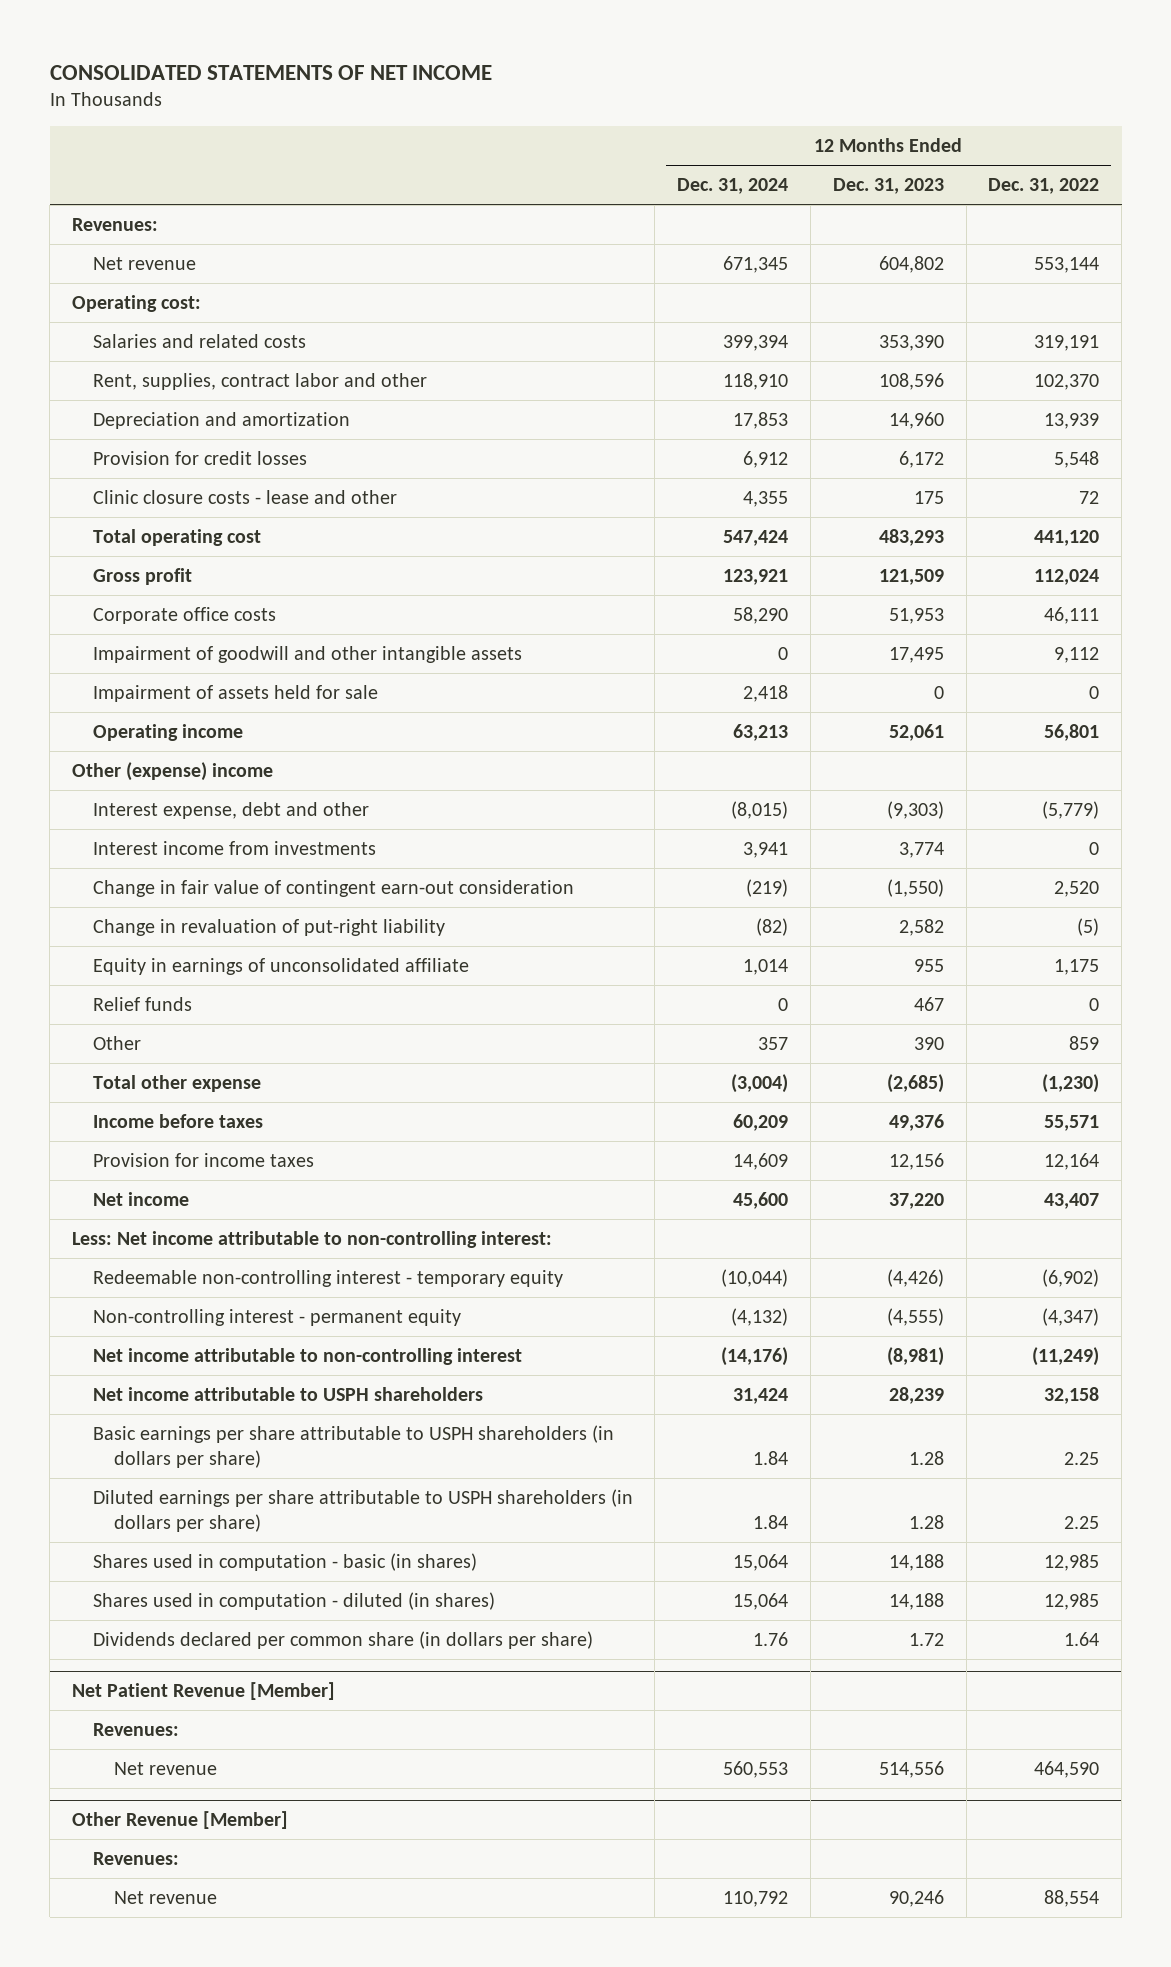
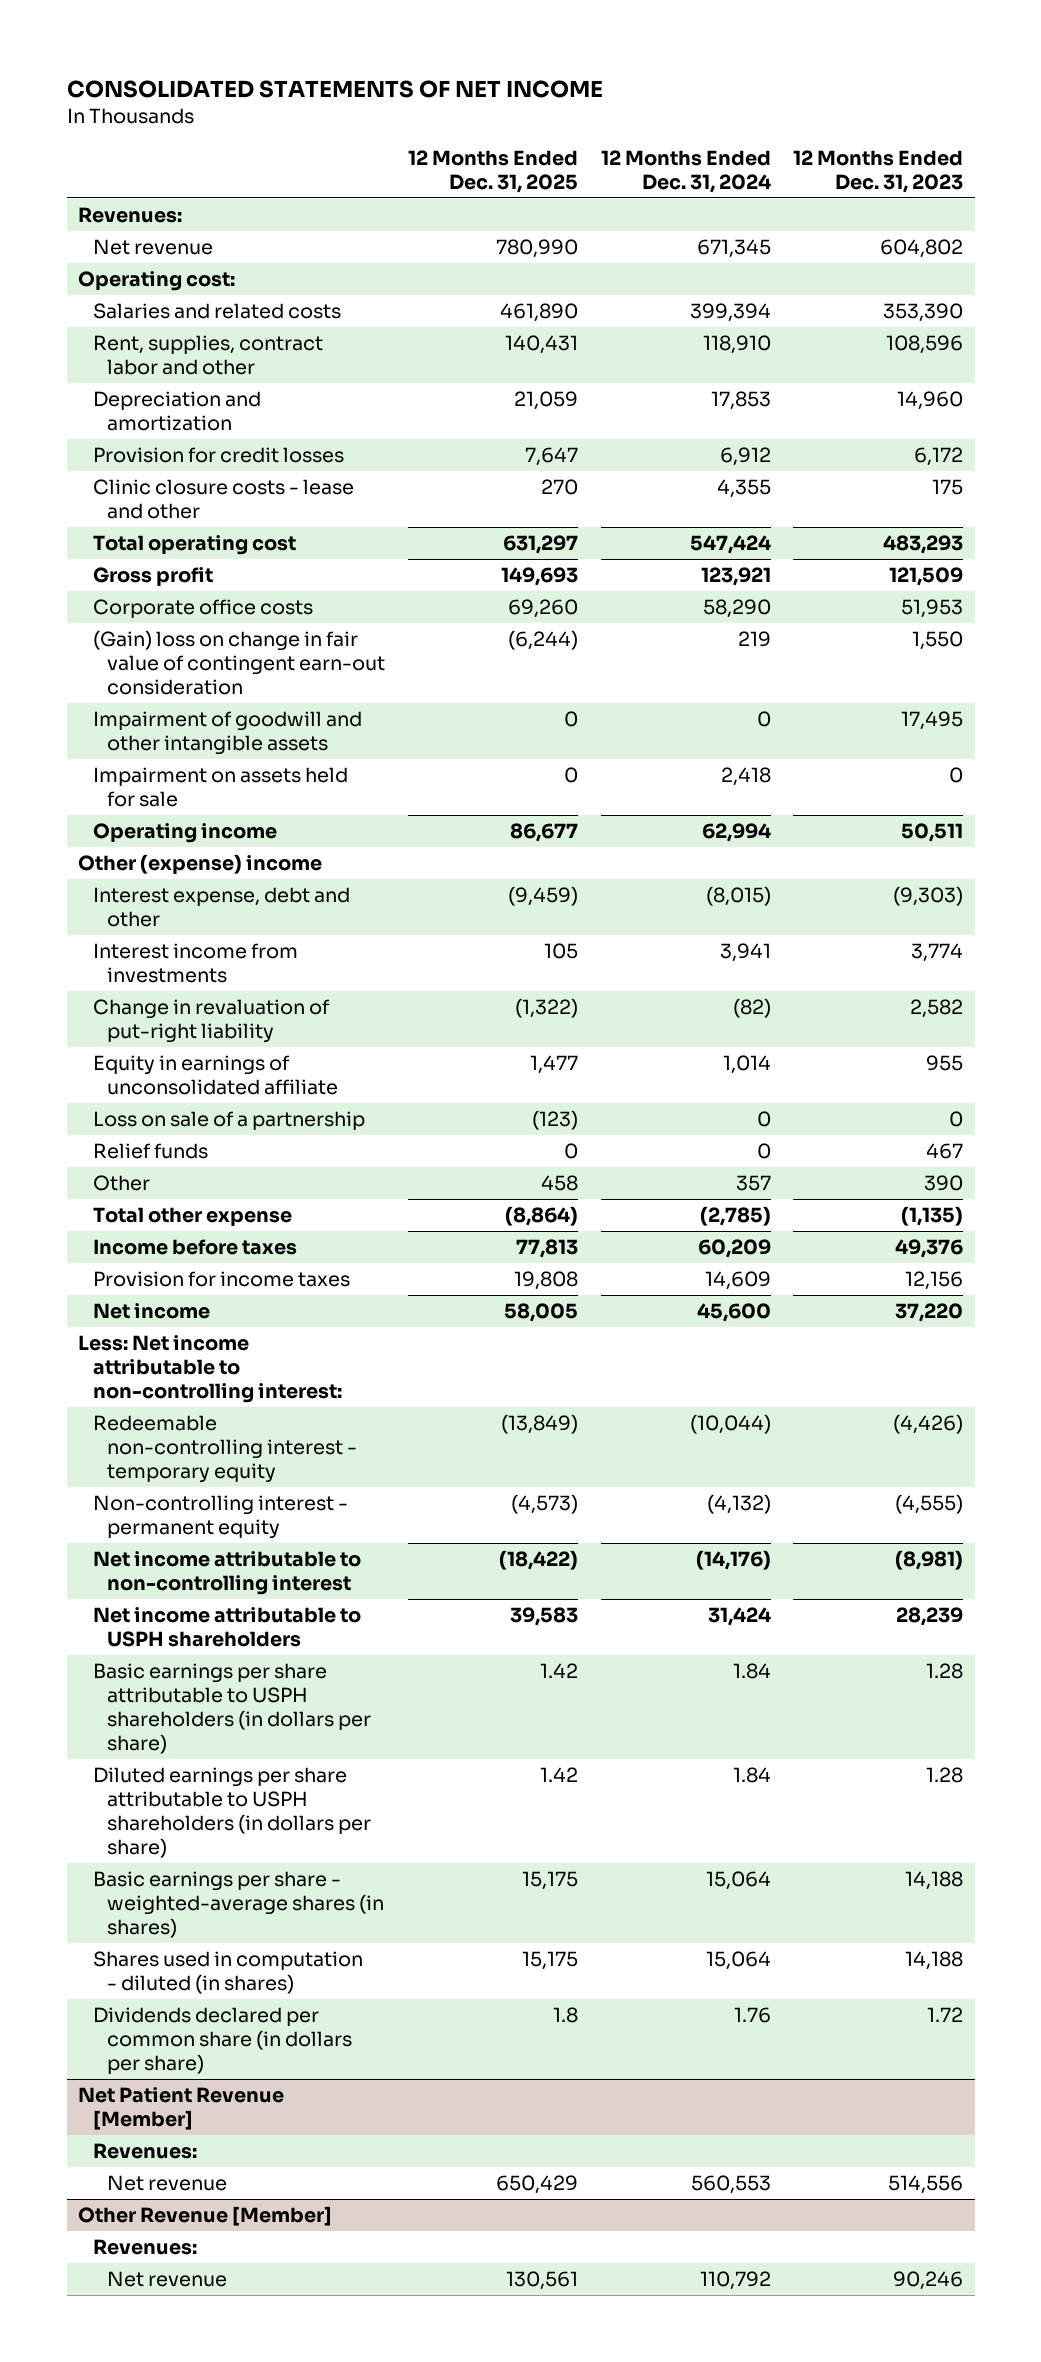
[988,178,1100,195] Dec. 31, 2022 -> none
none -> [408,149,579,193] 12 Months Ended Dec. 31, 2025
none -> [92,629,386,695] (Gain) loss on change in fair value of contingent earn-out consideration
[92,684,378,702] Impairment of assets held for sale -> [92,766,348,807] Impairment on assets held for sale
[733,723,789,741] 63,213 -> [701,822,771,842] 62,994
[888,723,944,741] 52,061 -> [901,822,964,842] 50,511
[92,879,574,897] Change in fair value of contingent earn-out consideration -> none
none -> [92,1110,365,1130] Loss on sale of a partnership
[731,1073,789,1093] (3,004) -> [699,1205,771,1226] (2,785)
[886,1073,944,1093] (2,685) -> [901,1205,964,1226] (1,135)
[92,1552,477,1571] Shares used in computation - basic (in shares) -> [92,1870,385,1938] Basic earnings per share - weighted-average shares (in shares)

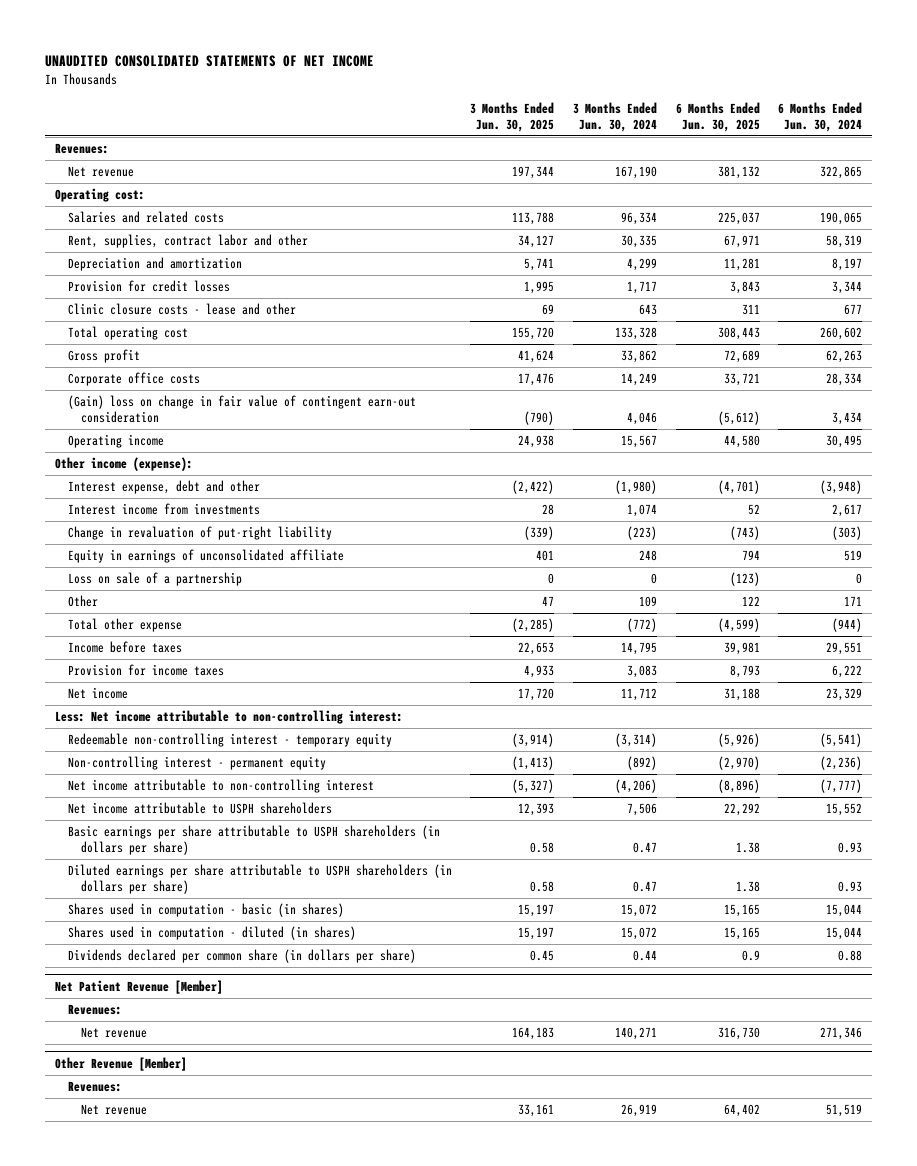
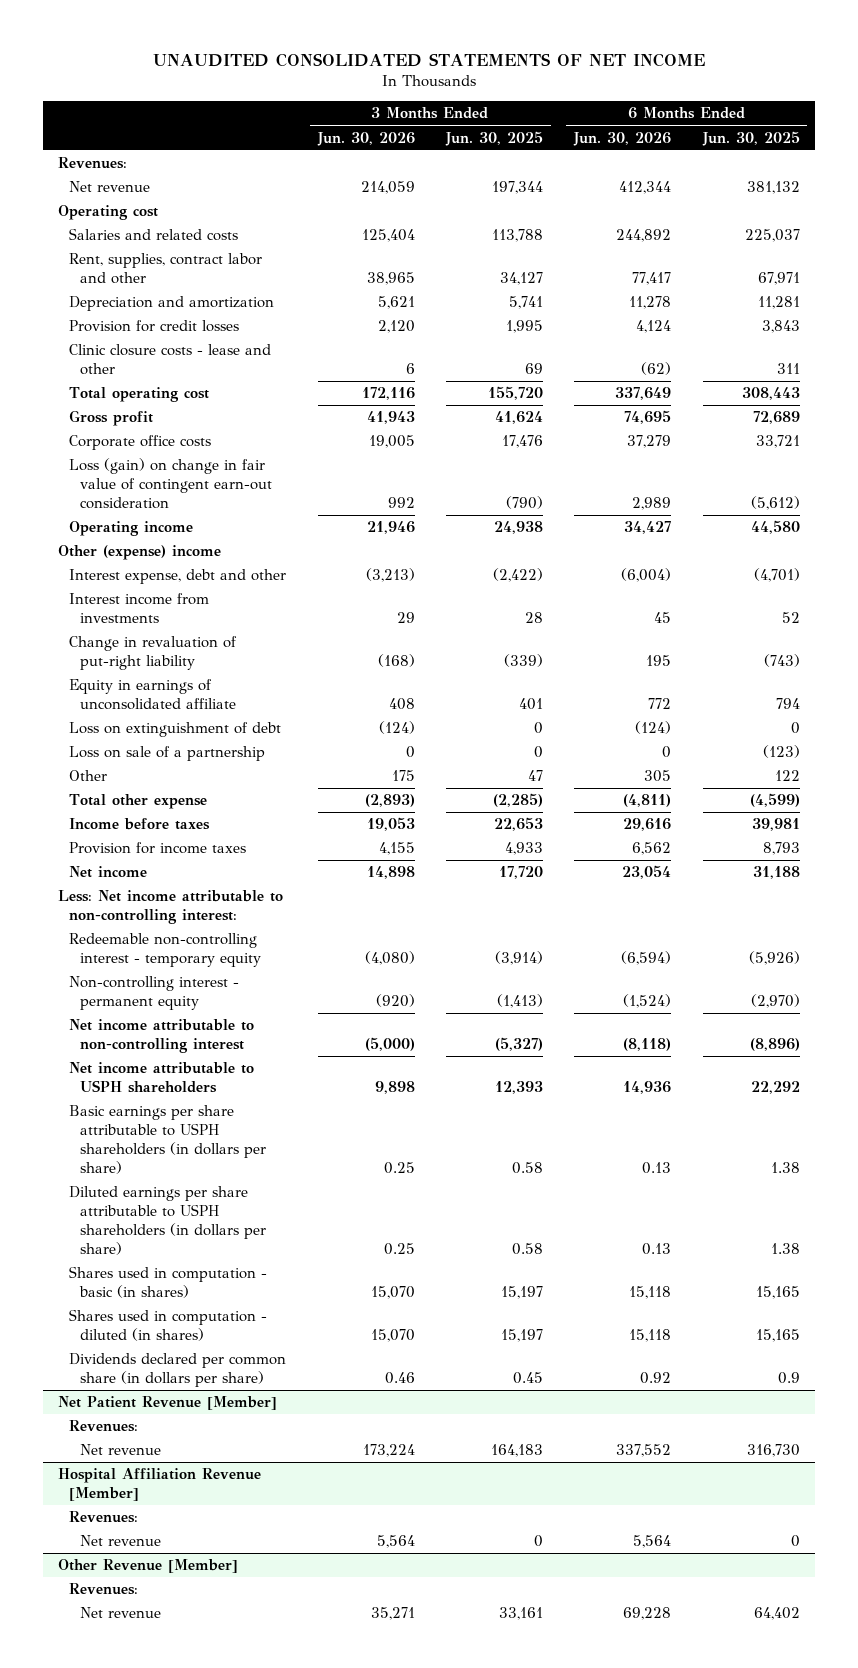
[573,102,658,132] 3 Months Ended Jun. 30, 2024 -> none
[778,102,863,132] 6 Months Ended Jun. 30, 2024 -> none
none -> [316,131,415,146] Jun. 30, 2026
none -> [573,131,672,146] Jun. 30, 2026
[54,188,145,203] Operating cost: -> [58,205,159,221] Operating cost
[67,395,416,423] (Gain) loss on change in fair value of contingent earn-out consideration -> [69,458,273,510] Loss (gain) on change in fair value of contingent earn-out consideration
[54,457,193,472] Other income (expense): -> [58,545,222,561] Other (expense) income
none -> [69,722,282,738] Loss on extinguishment of debt
none -> [58,1468,262,1502] Hospital Affiliation Revenue [Member]
none -> [69,1511,139,1524] Revenues:
none -> [80,1535,162,1547] Net revenue

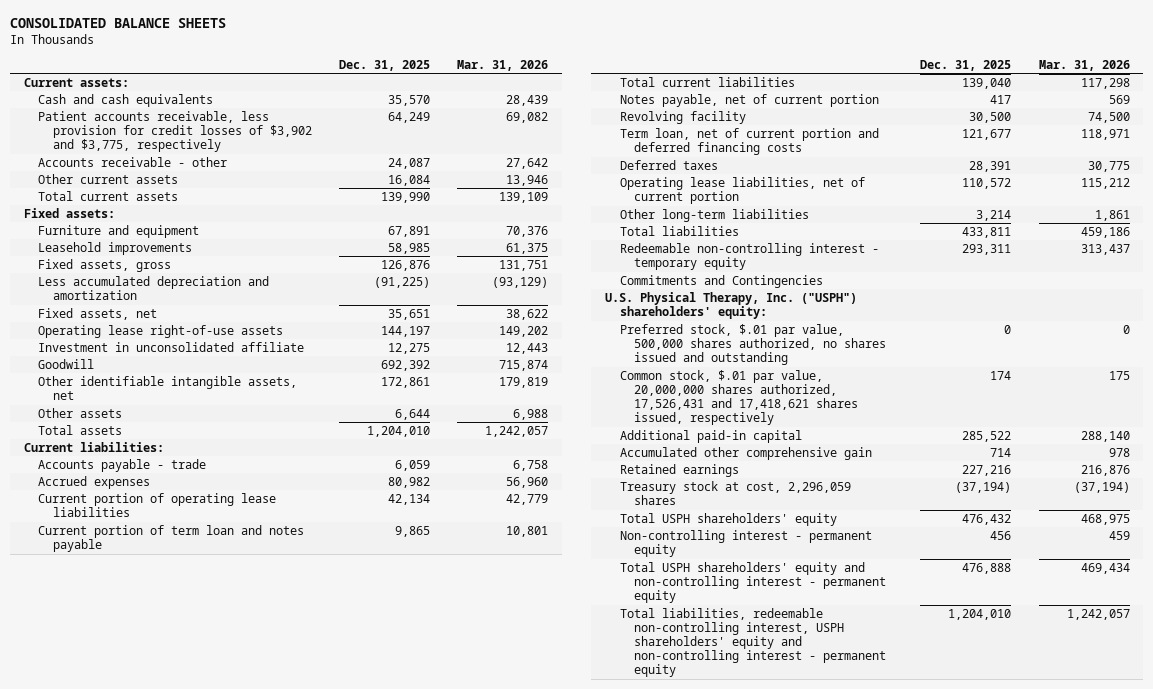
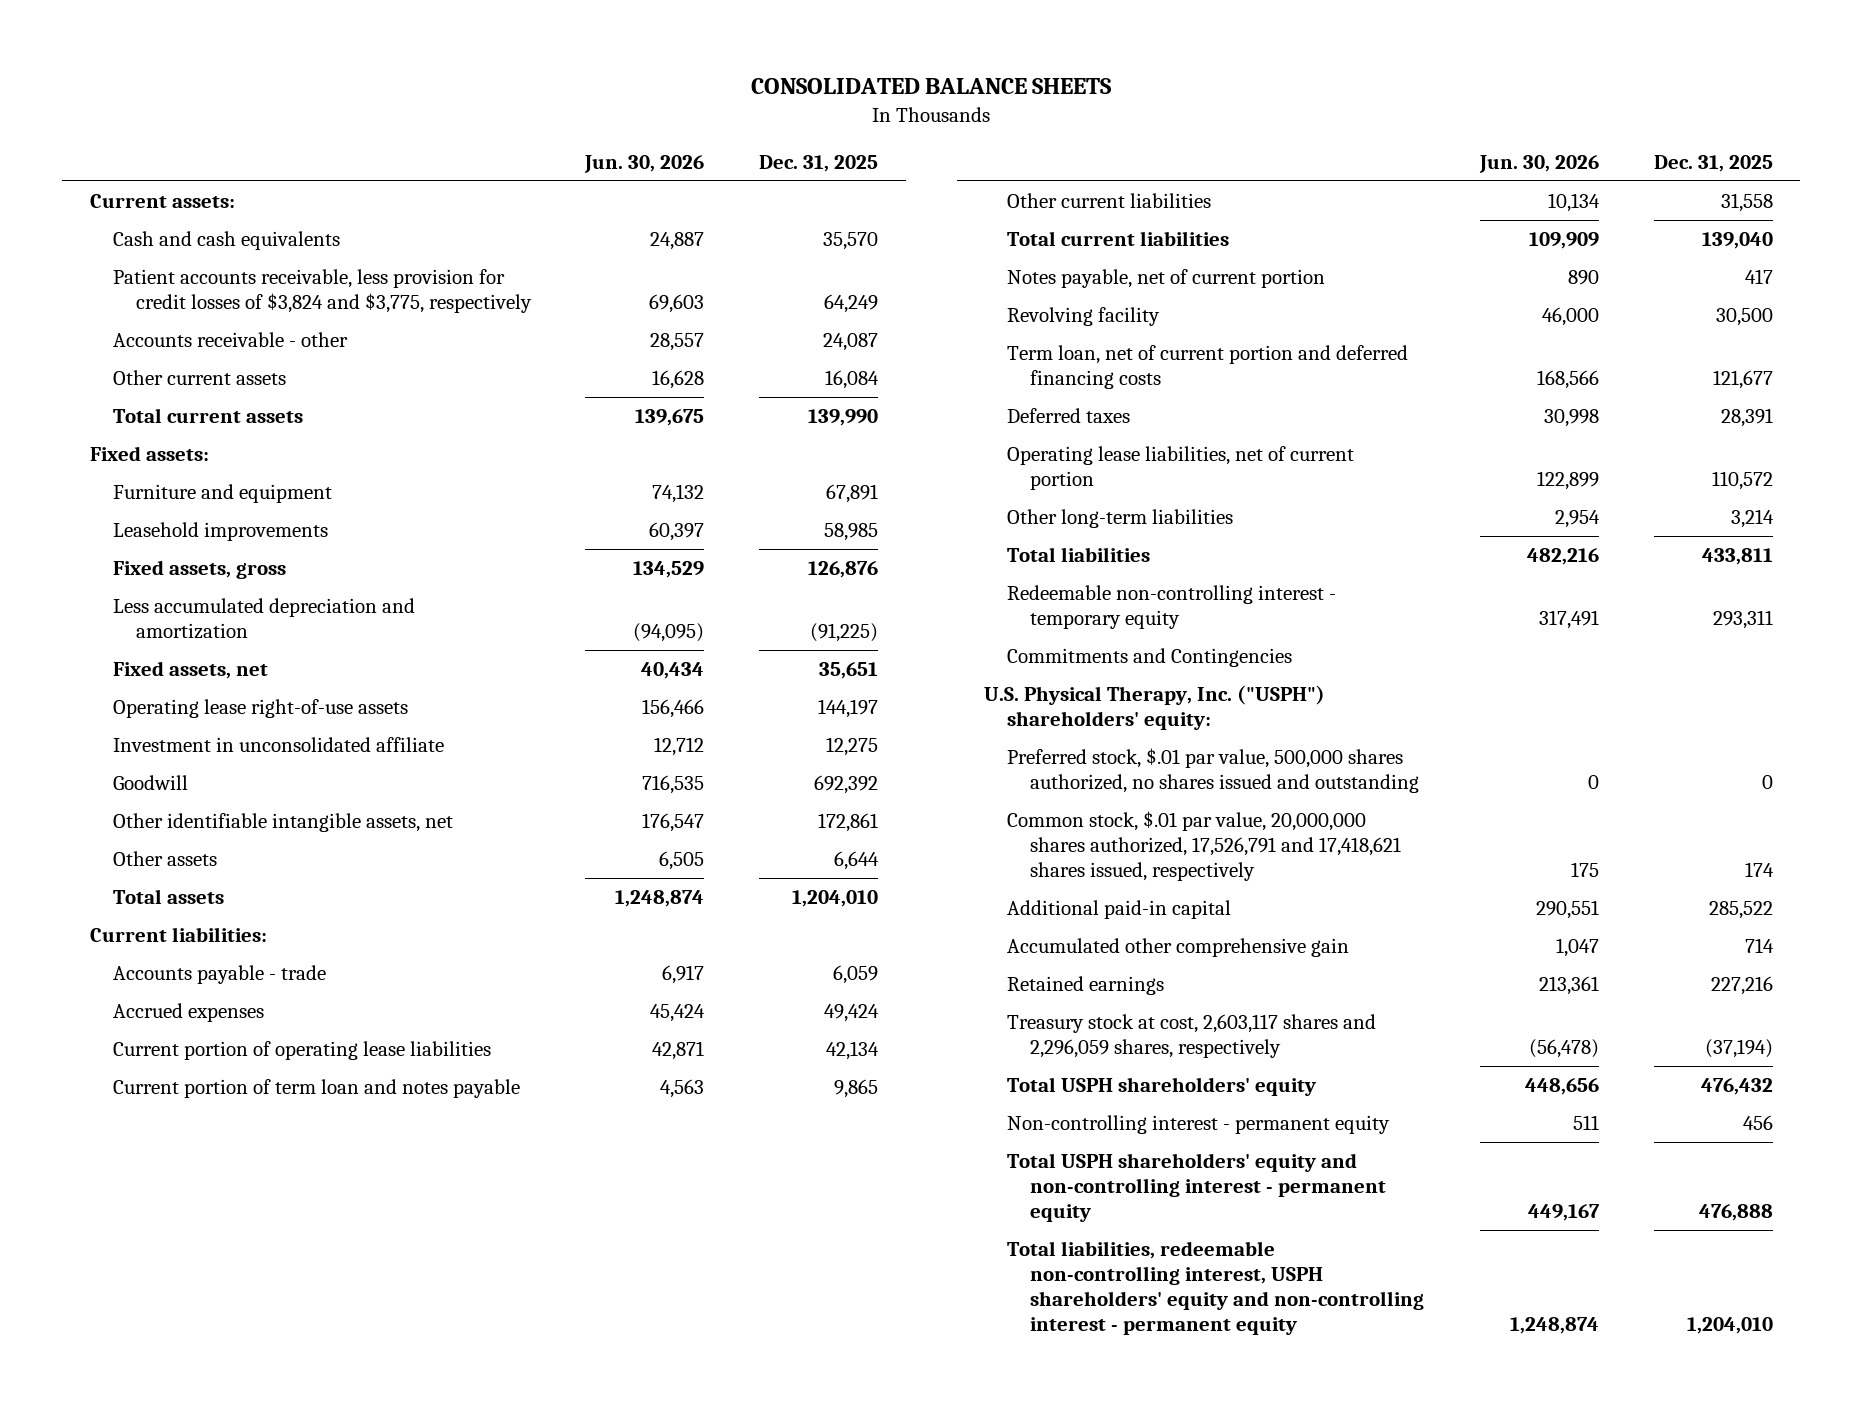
[457,59,549,71] Mar. 31, 2026 -> none
none -> [584,154,705,173] Jun. 30, 2026
[38,110,313,153] Patient accounts receivable, less provision for credit losses of $3,902 and $3,775, respectively -> [112,269,532,314] Patient accounts receivable, less provision for credit losses of $3,824 and $3,775, respectively
[388,476,431,488] 80,982 -> [824,1004,880,1023] 49,424
none -> [1007,193,1212,209] Other current liabilities
[619,369,859,426] Common stock, $.01 par value, 20,000,000 shares authorized, 17,526,431 and 17,418,621 shares issued, respectively -> [1007,811,1402,881] Common stock, $.01 par value, 20,000,000 shares authorized, 17,526,791 and 17,418,621 shares issued, respectively
[619,480,851,506] Treasury stock at cost, 2,296,059 shares -> [1007,1014,1377,1059] Treasury stock at cost, 2,603,117 shares and 2,296,059 shares, respectively

